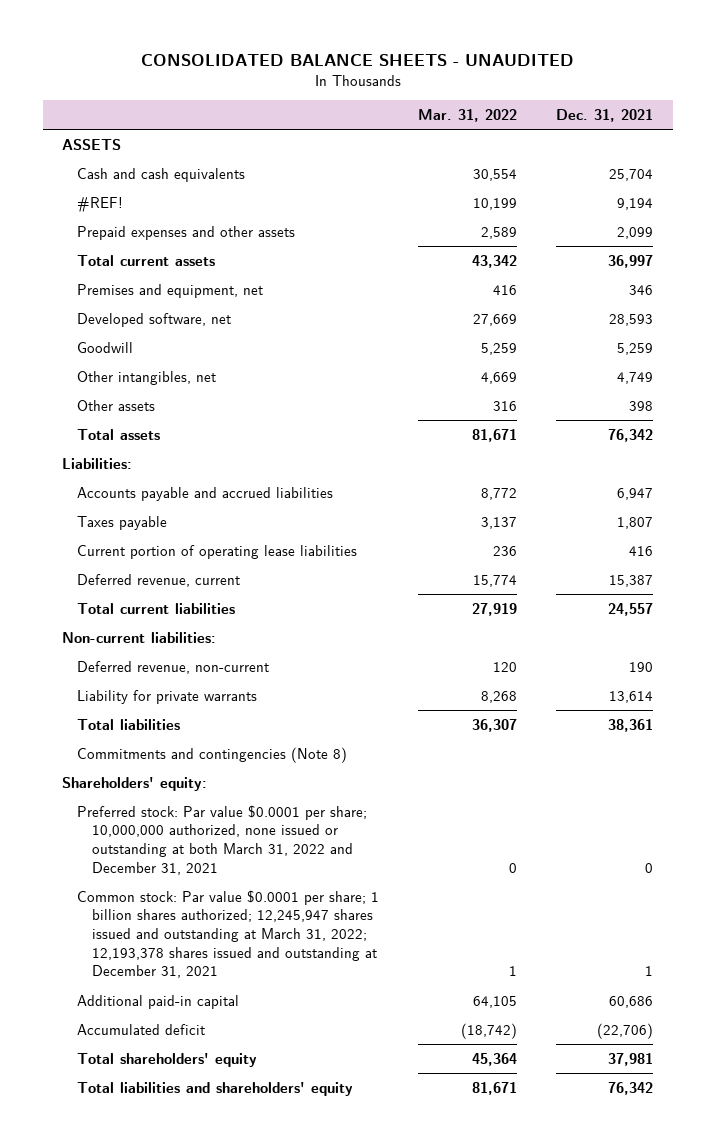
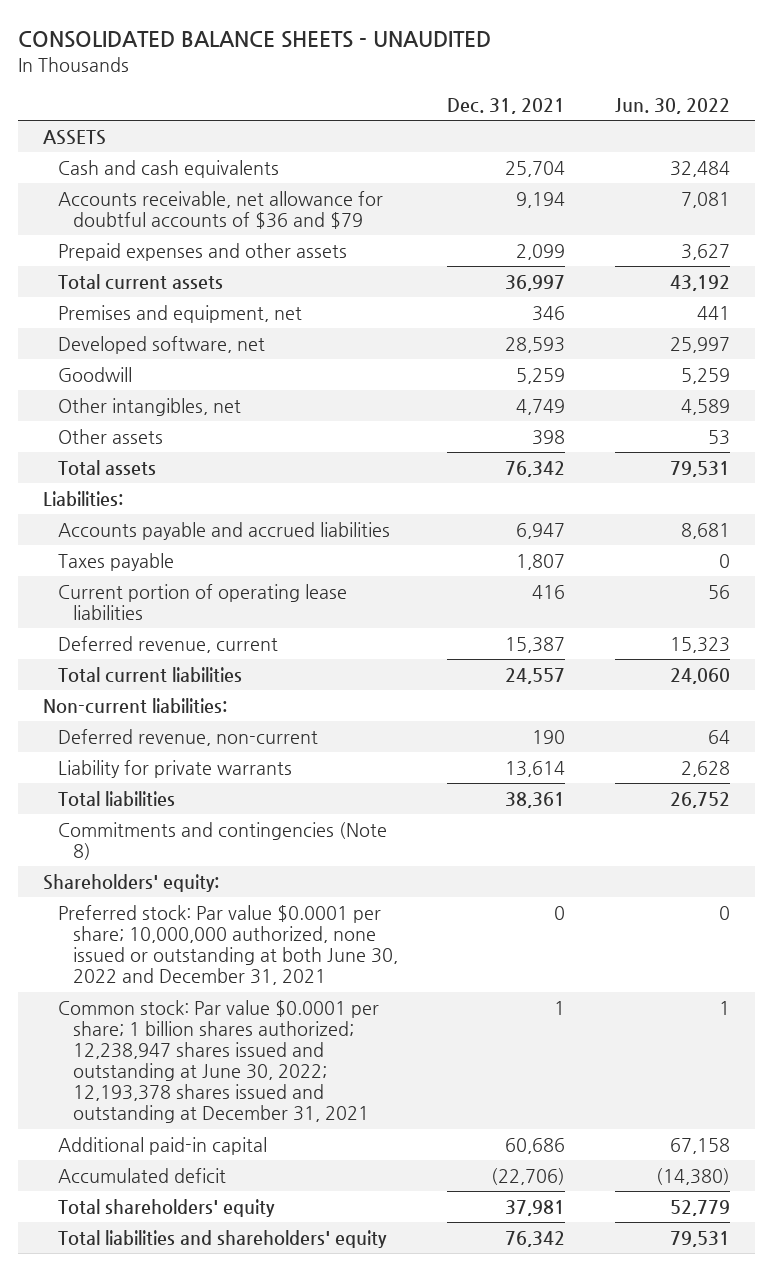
[418,108,518,122] Mar. 31, 2022 -> none
none -> [614,97,730,114] Jun. 30, 2022
[77,196,124,212] #REF! -> [57,191,383,230] Accounts receivable, net allowance for doubtful accounts of $36 and $79
[77,804,368,875] Preferred stock: Par value $0.0001 per share; 10,000,000 authorized, none issued or outstanding at both March 31, 2022 and December 31, 2021 -> [57,905,398,986] Preferred stock: Par value $0.0001 per share; 10,000,000 authorized, none issued or outstanding at both June 30, 2022 and December 31, 2021
[77,889,380,979] Common stock: Par value $0.0001 per share; 1 billion shares authorized; 12,245,947 shares issued and outstanding at March 31, 2022; 12,193,378 shares issued and outstanding at December 31, 2021 -> [57,1000,379,1124] Common stock: Par value $0.0001 per share; 1 billion shares authorized; 12,238,947 shares issued and outstanding at June 30, 2022; 12,193,378 shares issued and outstanding at December 31, 2021

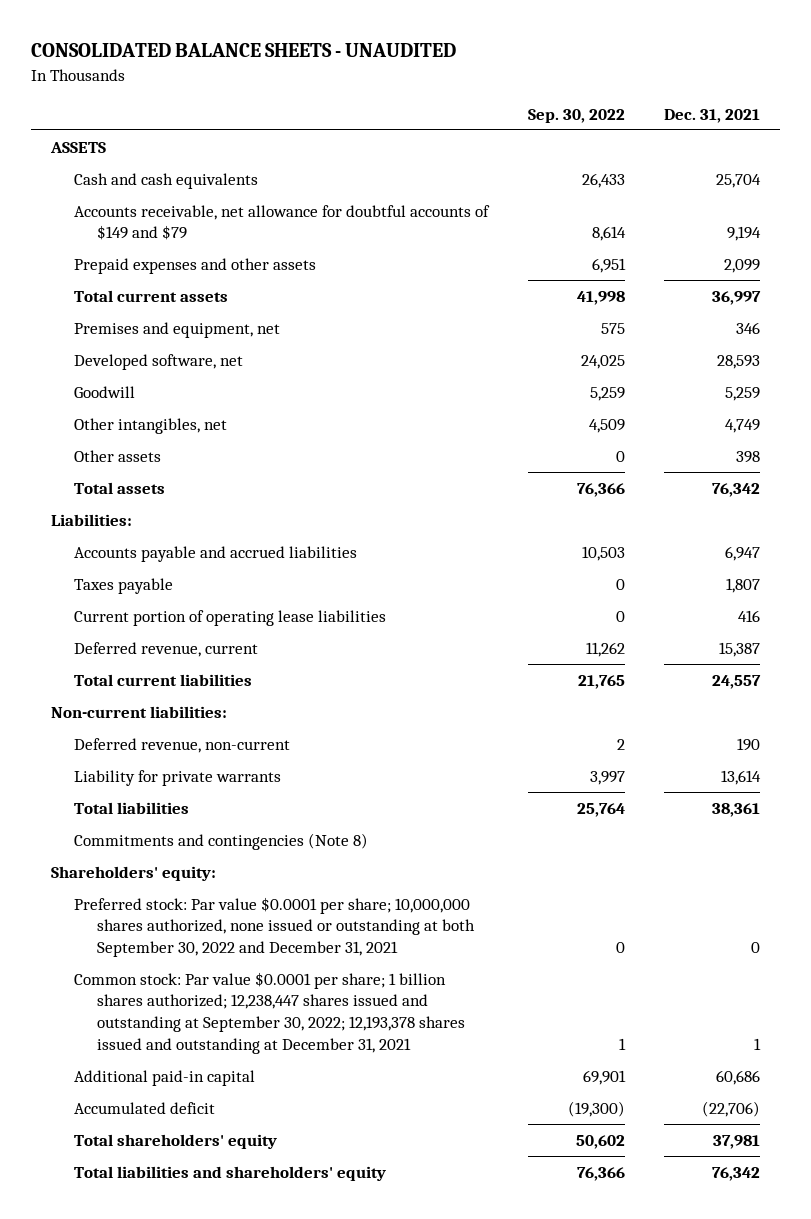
[614,97,730,114] Jun. 30, 2022 -> none
none -> [527,108,625,123] Sep. 30, 2022
[57,191,383,230] Accounts receivable, net allowance for doubtful accounts of $36 and $79 -> [73,204,490,241] Accounts receivable, net allowance for doubtful accounts of $149 and $79
[57,905,398,986] Preferred stock: Par value $0.0001 per share; 10,000,000 authorized, none issued or outstanding at both June 30, 2022 and December 31, 2021 -> [73,896,475,957] Preferred stock: Par value $0.0001 per share; 10,000,000 shares authorized, none issued or outstanding at both September 30, 2022 and December 31, 2021
[57,1000,379,1124] Common stock: Par value $0.0001 per share; 1 billion shares authorized; 12,238,947 shares issued and outstanding at June 30, 2022; 12,193,378 shares issued and outstanding at December 31, 2021 -> [73,971,465,1054] Common stock: Par value $0.0001 per share; 1 billion shares authorized; 12,238,447 shares issued and outstanding at September 30, 2022; 12,193,378 shares issued and outstanding at December 31, 2021

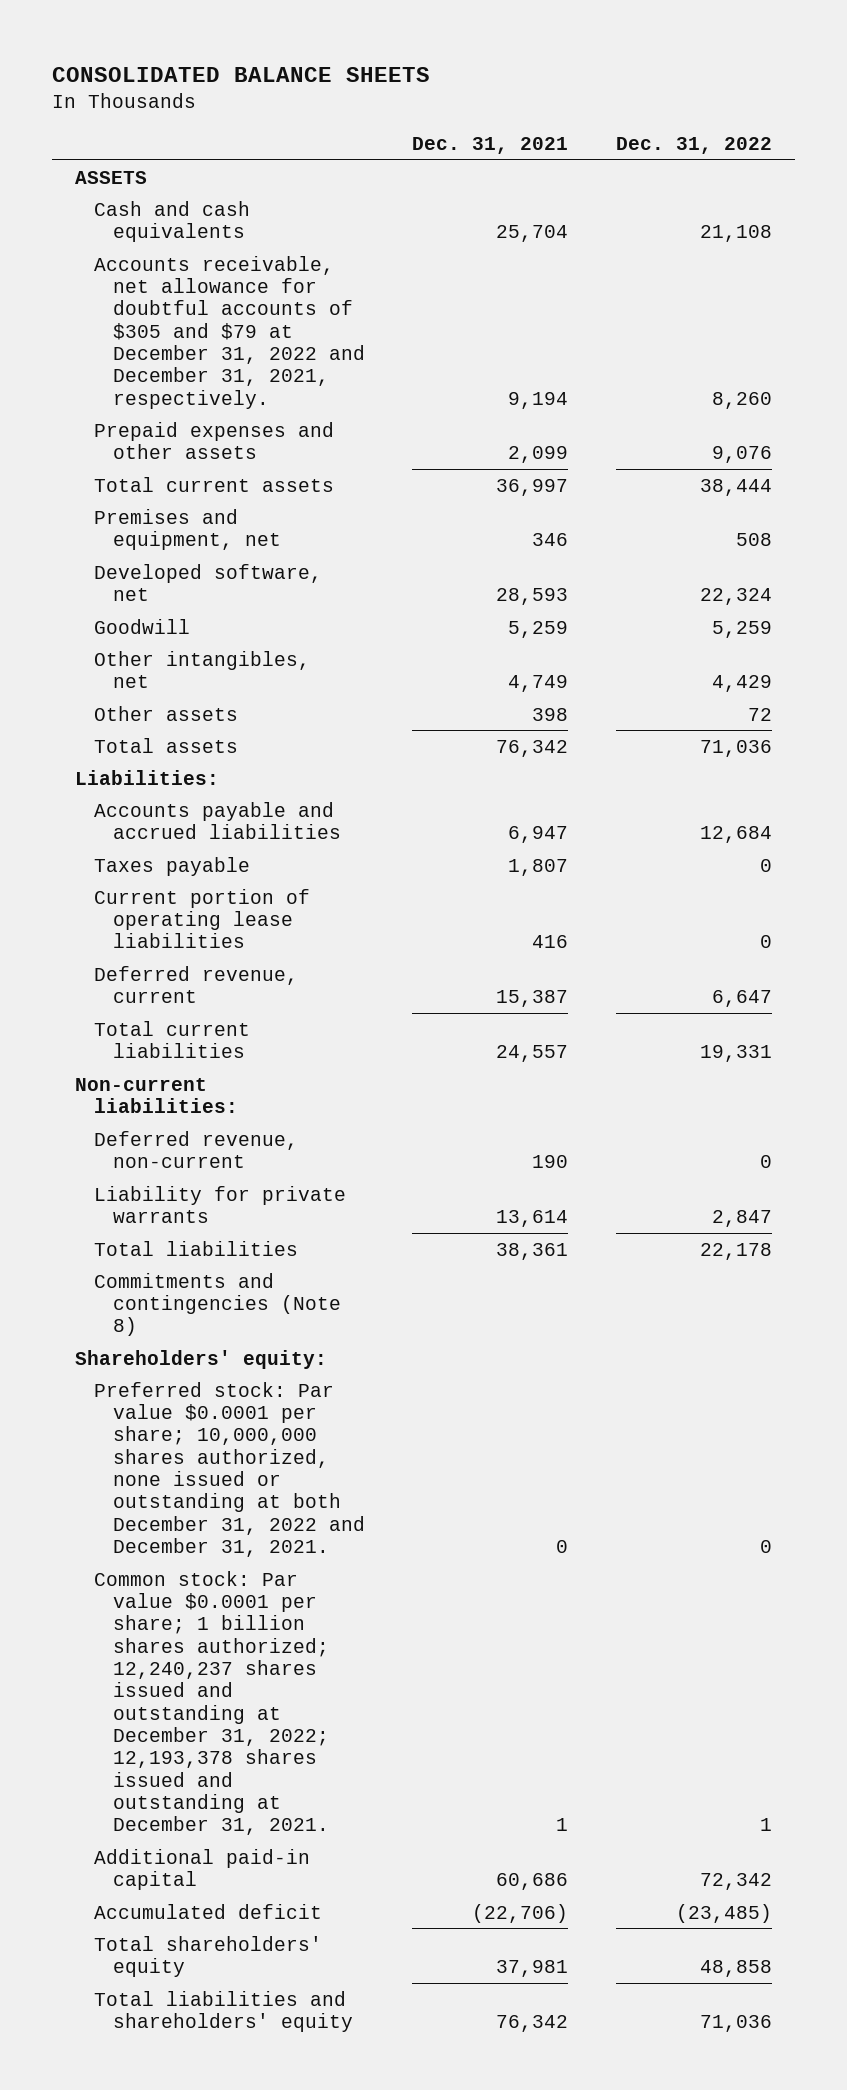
[30,43,456,58] CONSOLIDATED BALANCE SHEETS - UNAUDITED -> [51,66,430,82] CONSOLIDATED BALANCE SHEETS
[527,108,625,123] Sep. 30, 2022 -> none
none -> [615,136,772,154] Dec. 31, 2022
[73,204,490,241] Accounts receivable, net allowance for doubtful accounts of $149 and $79 -> [94,255,365,409] Accounts receivable, net allowance for doubtful accounts of $305 and $79 at December 31, 2022 and December 31, 2021, respectively.
[73,896,475,957] Preferred stock: Par value $0.0001 per share; 10,000,000 shares authorized, none issued or outstanding at both September 30, 2022 and December 31, 2021 -> [94,1381,365,1557] Preferred stock: Par value $0.0001 per share; 10,000,000 shares authorized, none issued or outstanding at both December 31, 2022 and December 31, 2021.
[73,971,465,1054] Common stock: Par value $0.0001 per share; 1 billion shares authorized; 12,238,447 shares issued and outstanding at September 30, 2022; 12,193,378 shares issued and outstanding at December 31, 2021 -> [94,1570,329,1836] Common stock: Par value $0.0001 per share; 1 billion shares authorized; 12,240,237 shares issued and outstanding at December 31, 2022; 12,193,378 shares issued and outstanding at December 31, 2021.

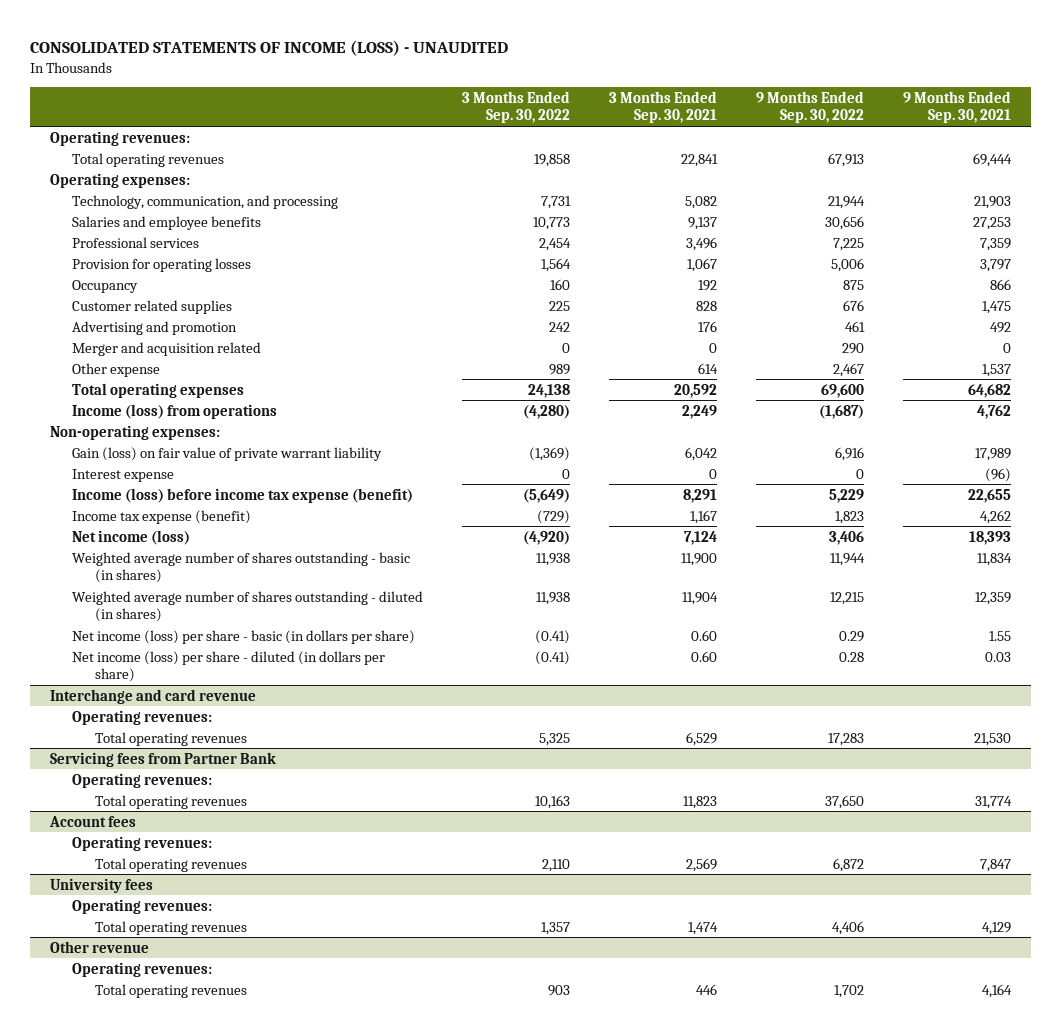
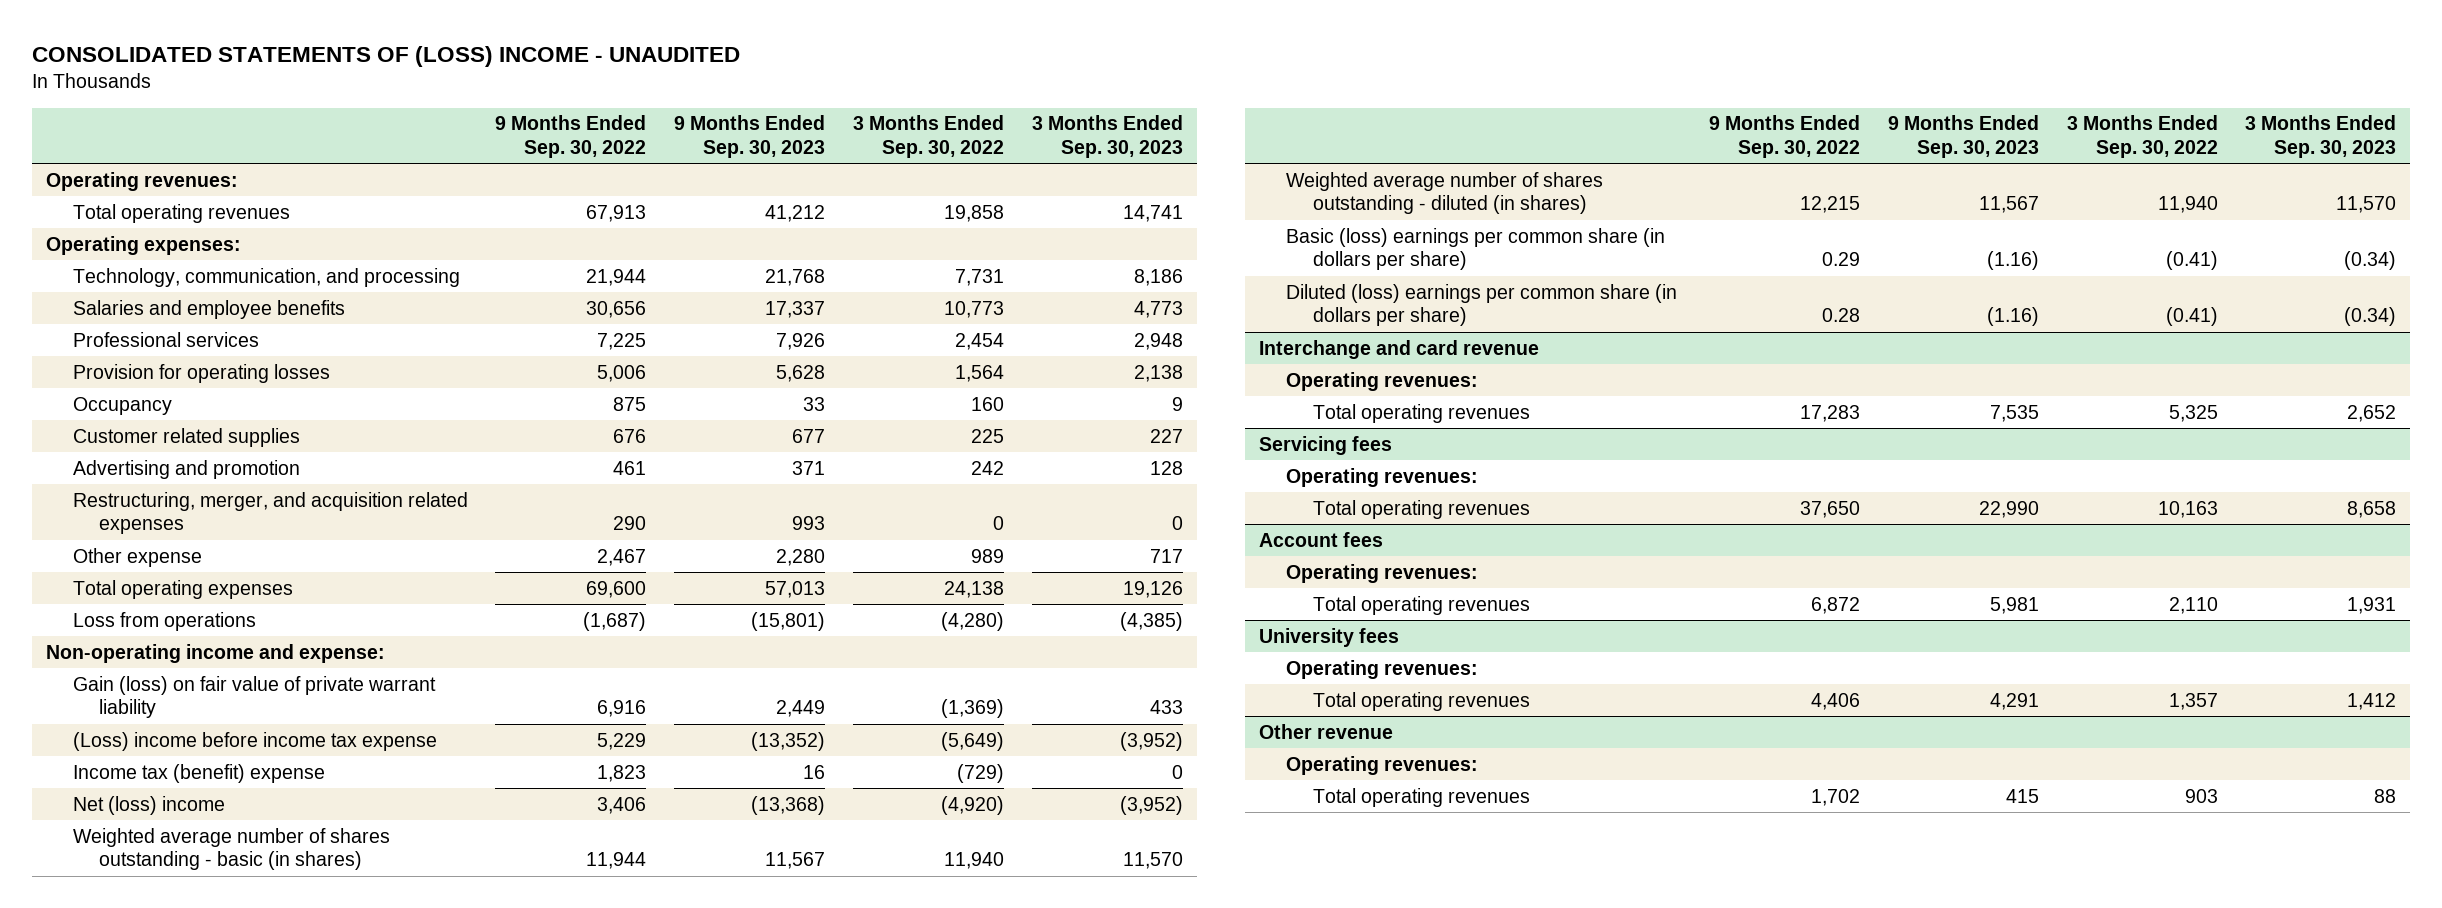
[30,40,509,57] CONSOLIDATED STATEMENTS OF INCOME (LOSS) - UNAUDITED -> [31,45,740,67] CONSOLIDATED STATEMENTS OF (LOSS) INCOME - UNAUDITED
[609,90,718,124] 3 Months Ended Sep. 30, 2021 -> none
[903,90,1012,124] 9 Months Ended Sep. 30, 2021 -> none
none -> [674,115,826,158] 9 Months Ended Sep. 30, 2023
none -> [1031,115,1183,158] 3 Months Ended Sep. 30, 2023
[72,341,262,356] Merger and acquisition related -> [72,491,468,535] Restructuring, merger, and acquisition related expenses
[72,403,278,419] Income (loss) from operations -> [72,611,256,631] Loss from operations
[49,424,220,440] Non-operating expenses: -> [45,643,385,663] Non-operating income and expense:
[72,468,175,482] Interest expense -> none
[72,487,414,503] Income (loss) before income tax expense (benefit) -> [72,731,437,751] (Loss) income before income tax expense
[72,509,252,524] Income tax expense (benefit) -> [72,763,325,783] Income tax (benefit) expense
[72,529,191,545] Net income (loss) -> [72,795,225,815] Net (loss) income
[536,552,571,566] 11,938 -> [943,852,1004,870] 11,940
[536,591,571,605] 11,938 -> [2157,196,2218,214] 11,940
[72,629,416,644] Net income (loss) per share - basic (in dollars per share) -> [1286,227,1666,271] Basic (loss) earnings per common share (in dollars per share)
[72,650,386,683] Net income (loss) per share - diluted (in dollars per share) -> [1286,283,1678,327] Diluted (loss) earnings per common share (in dollars per share)
[49,751,276,767] Servicing fees from Partner Bank -> [1259,435,1393,455] Servicing fees

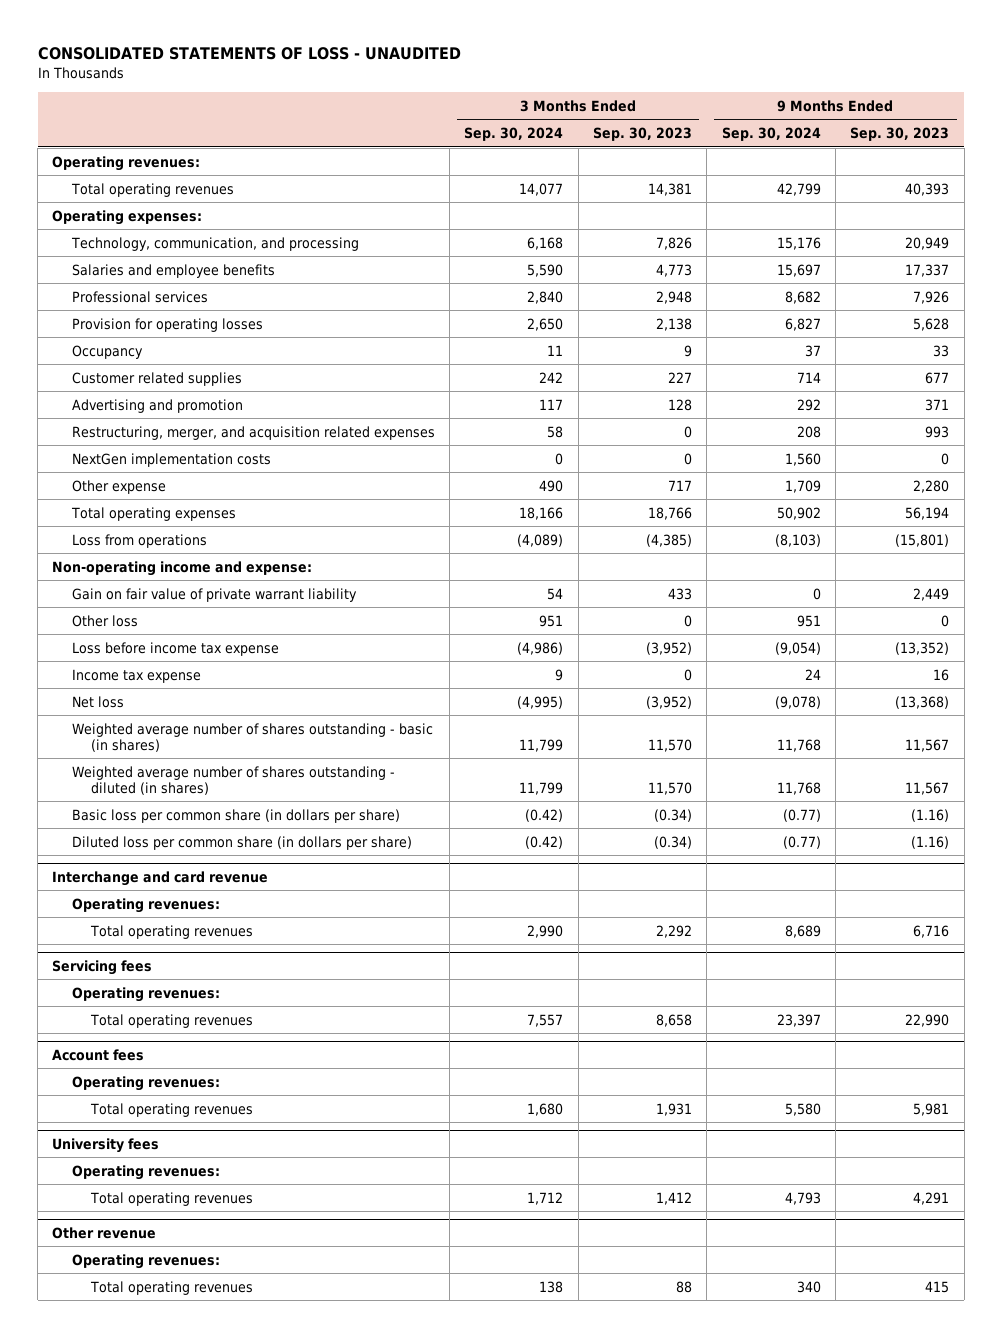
[31,45,740,67] CONSOLIDATED STATEMENTS OF (LOSS) INCOME - UNAUDITED -> [37,47,461,61] CONSOLIDATED STATEMENTS OF LOSS - UNAUDITED
[495,115,647,158] 9 Months Ended Sep. 30, 2022 -> none
[852,115,1004,158] 3 Months Ended Sep. 30, 2022 -> none
none -> [464,127,564,142] Sep. 30, 2024
none -> [721,127,821,142] Sep. 30, 2024
[765,204,826,222] 41,212 -> [905,182,950,196] 40,393
[1122,204,1183,222] 14,741 -> [648,182,693,196] 14,381
[765,268,826,286] 21,768 -> [905,236,950,250] 20,949
[1133,268,1183,286] 8,186 -> [656,236,693,250] 7,826
none -> [71,452,271,467] NextGen implementation costs
[765,580,826,598] 57,013 -> [905,506,950,520] 56,194
[1122,580,1183,598] 19,126 -> [648,506,693,520] 18,766
[72,675,436,719] Gain (loss) on fair value of private warrant liability -> [71,587,357,602] Gain on fair value of private warrant liability
none -> [71,614,138,627] Other loss
[72,731,437,751] (Loss) income before income tax expense -> [71,641,279,656] Loss before income tax expense
[72,763,325,783] Income tax (benefit) expense -> [71,668,201,683] Income tax expense
[72,795,225,815] Net (loss) income -> [71,695,124,708] Net loss
[1286,227,1666,271] Basic (loss) earnings per common share (in dollars per share) -> [71,808,400,823] Basic loss per common share (in dollars per share)
[1286,283,1678,327] Diluted (loss) earnings per common share (in dollars per share) -> [71,835,412,850] Diluted loss per common share (in dollars per share)
[1989,404,2039,422] 7,535 -> [913,924,950,938] 6,716
[2347,404,2397,422] 2,652 -> [656,924,693,938] 2,292

